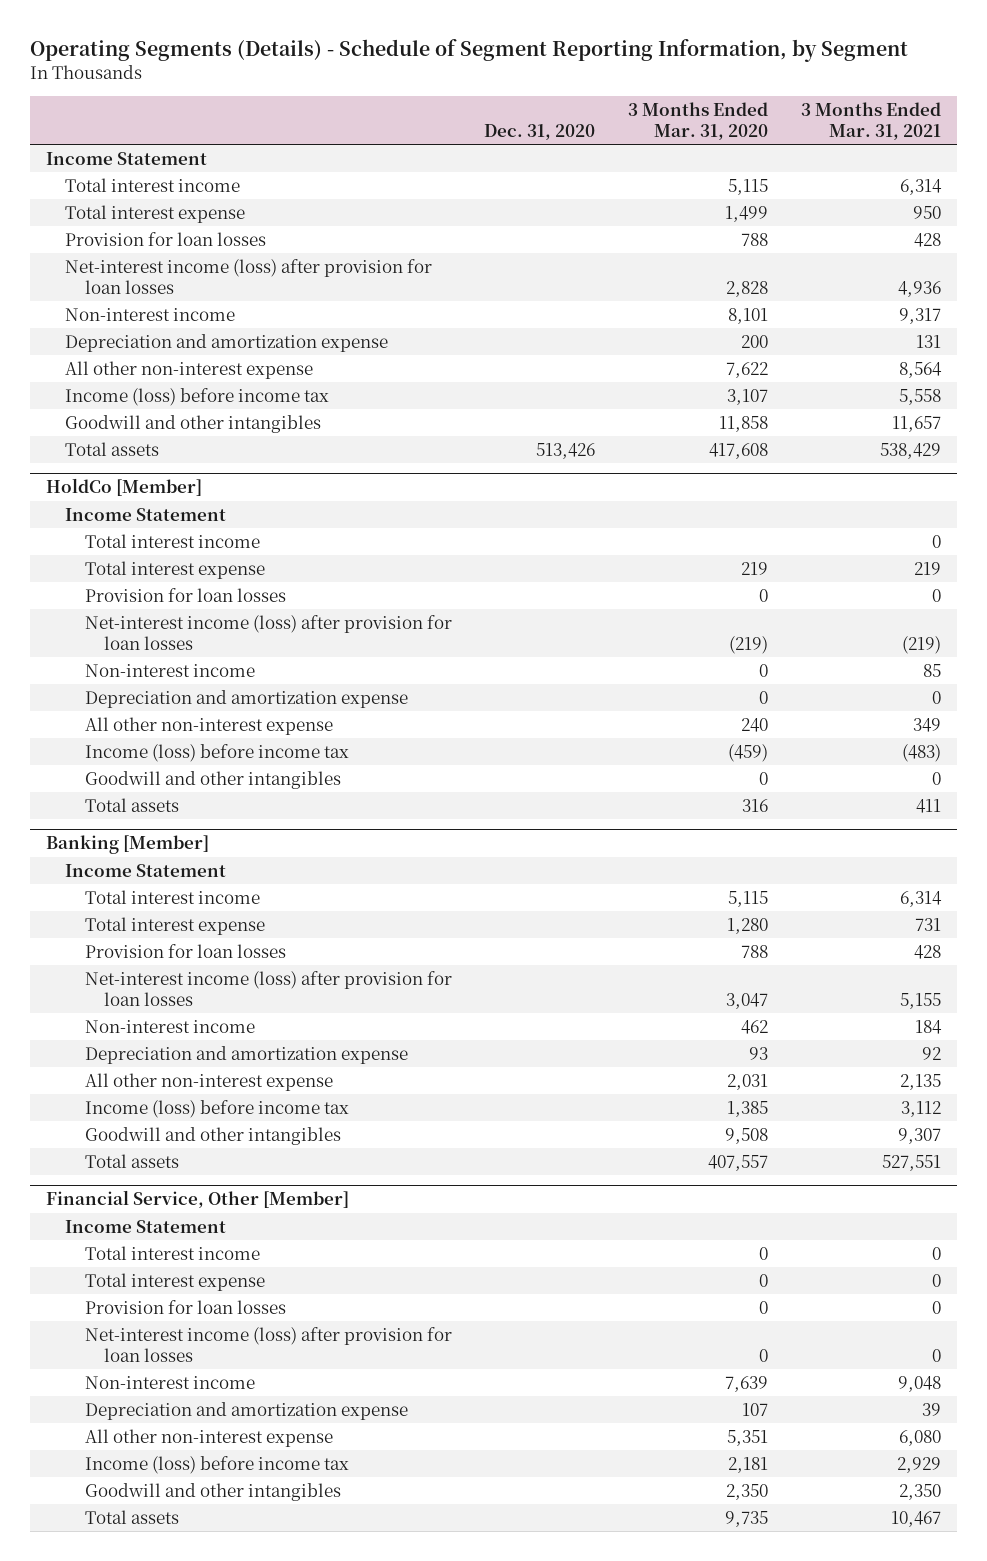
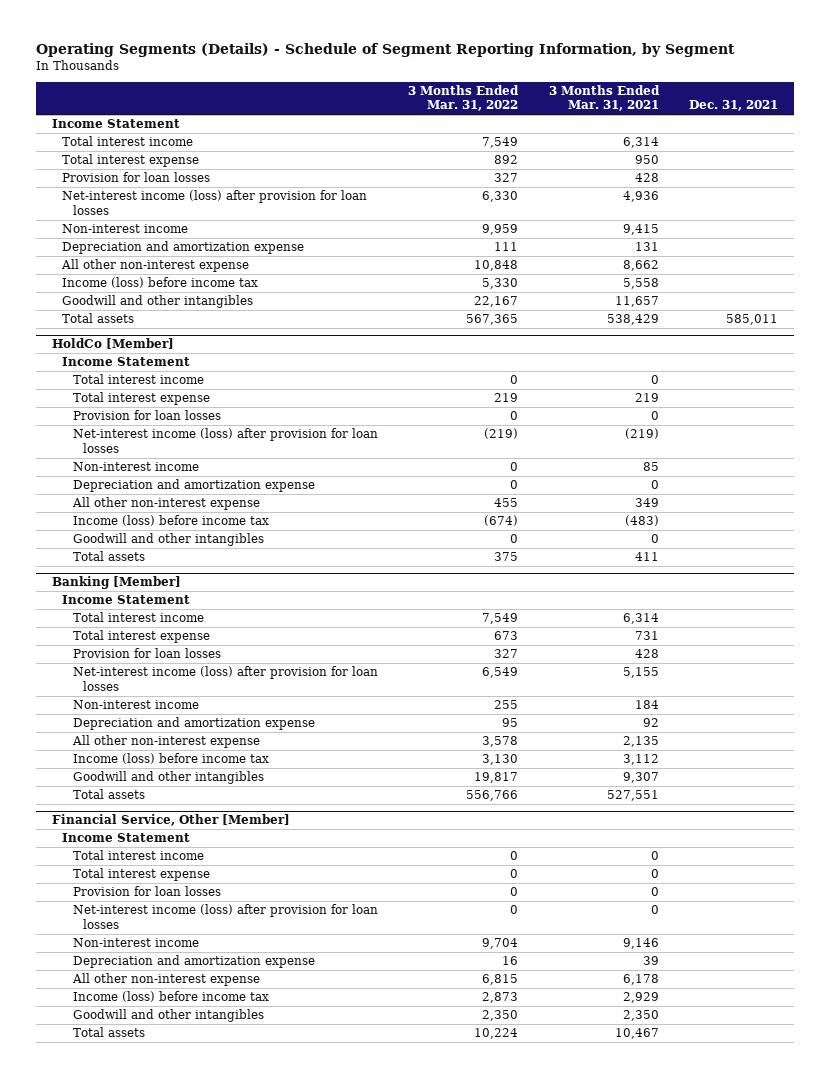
[484,123,596,140] Dec. 31, 2020 -> none
[628,101,769,140] 3 Months Ended Mar. 31, 2020 -> none
none -> [408,84,520,112] 3 Months Ended Mar. 31, 2022
none -> [689,100,779,112] Dec. 31, 2021
[898,307,941,324] 9,317 -> [622,224,659,236] 9,415
[898,361,942,378] 8,564 -> [622,260,659,272] 8,662
[897,1375,941,1392] 9,048 -> [622,938,659,950] 9,146
[898,1429,941,1446] 6,080 -> [622,974,659,986] 6,178

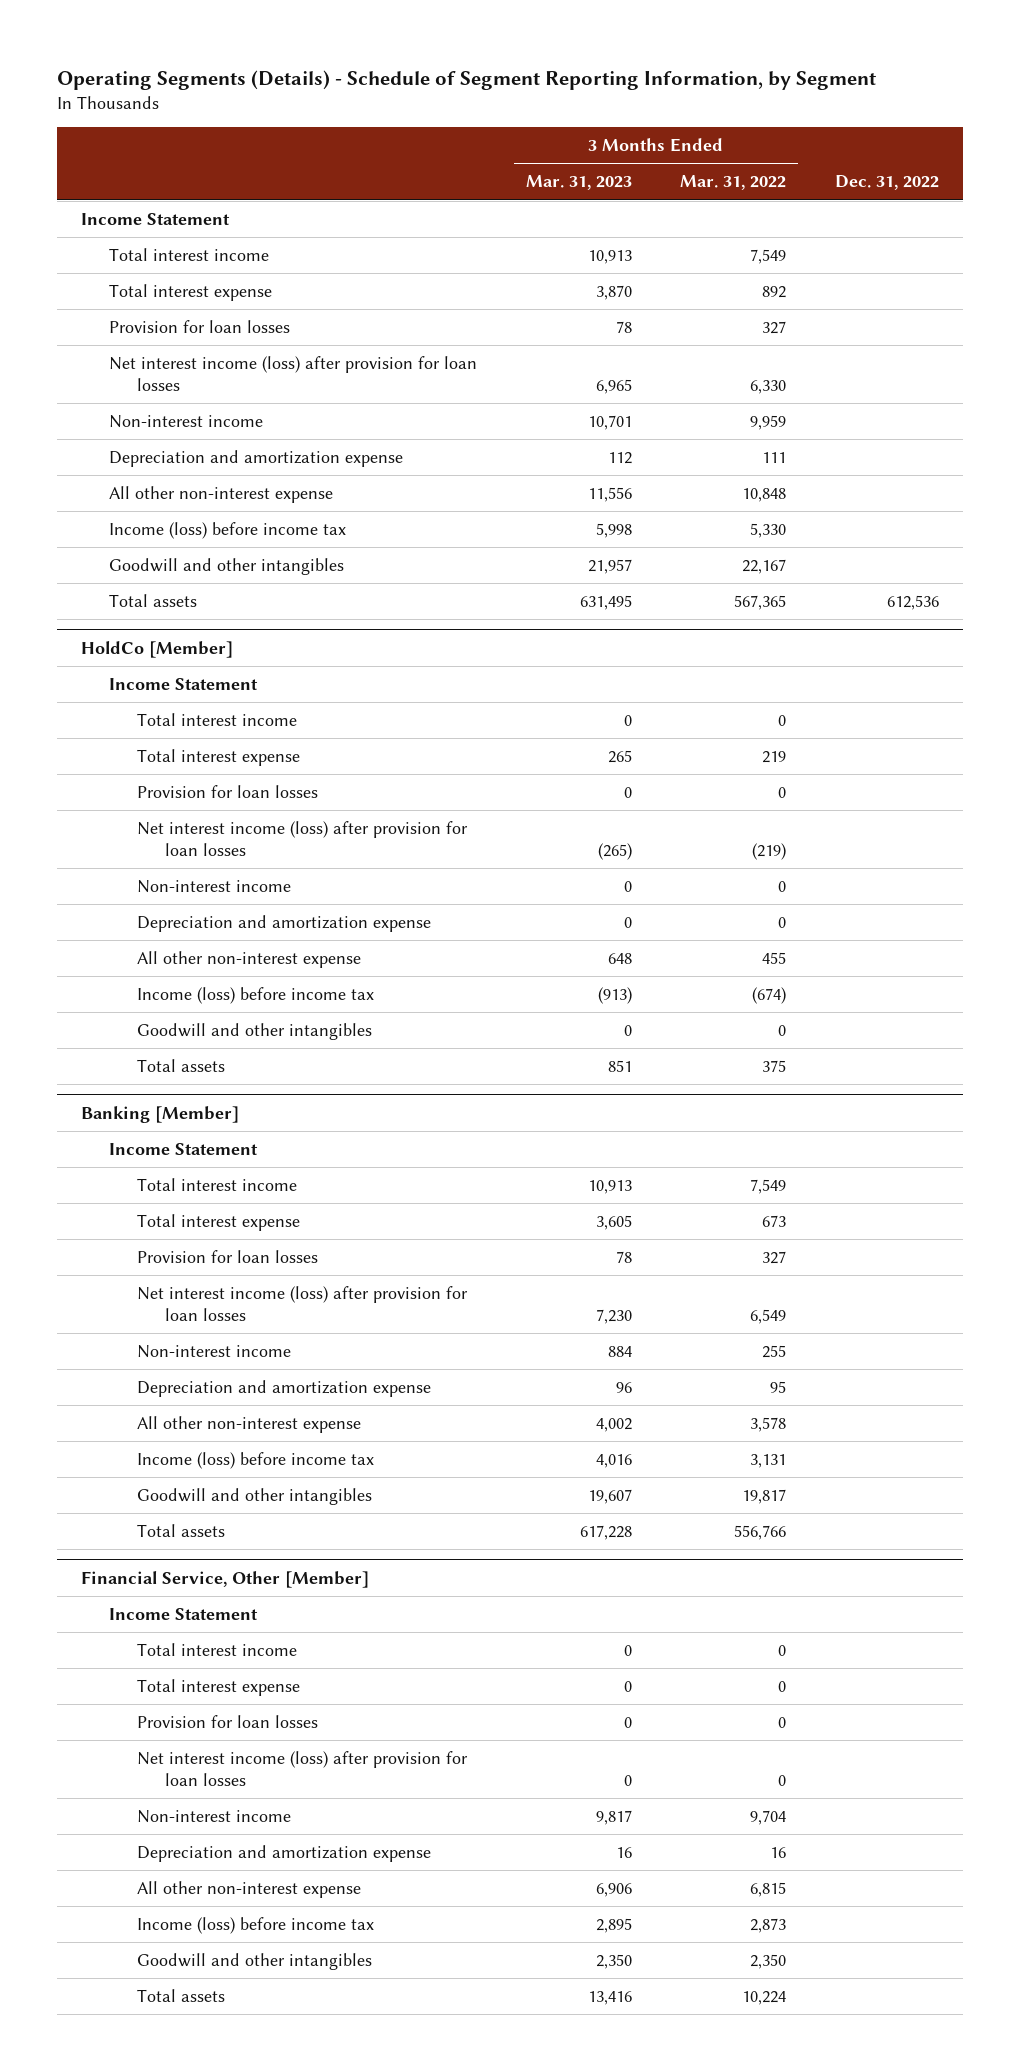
[548,84,660,112] 3 Months Ended Mar. 31, 2021 -> none
[689,100,779,112] Dec. 31, 2021 -> none
none -> [525,175,632,191] Mar. 31, 2023
none -> [834,175,939,191] Dec. 31, 2022
[62,190,368,215] Net-interest income (loss) after provision for loan losses -> [109,355,478,391] Net interest income (loss) after provision for loan losses
[72,428,378,453] Net-interest income (loss) after provision for loan losses -> [136,820,468,856] Net interest income (loss) after provision for loan losses
[72,666,378,691] Net-interest income (loss) after provision for loan losses -> [136,1285,468,1321] Net interest income (loss) after provision for loan losses
[482,754,519,766] 3,130 -> [750,1453,787,1468] 3,131
[72,904,378,929] Net-interest income (loss) after provision for loan losses -> [136,1750,468,1786] Net interest income (loss) after provision for loan losses

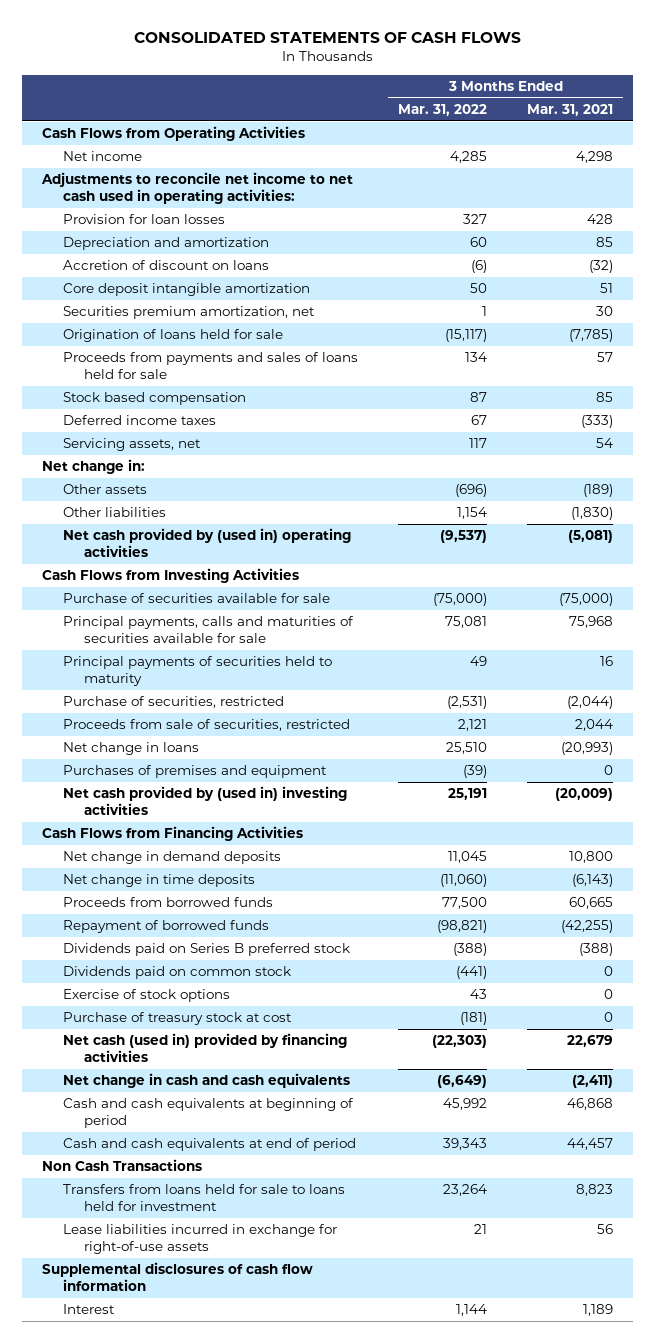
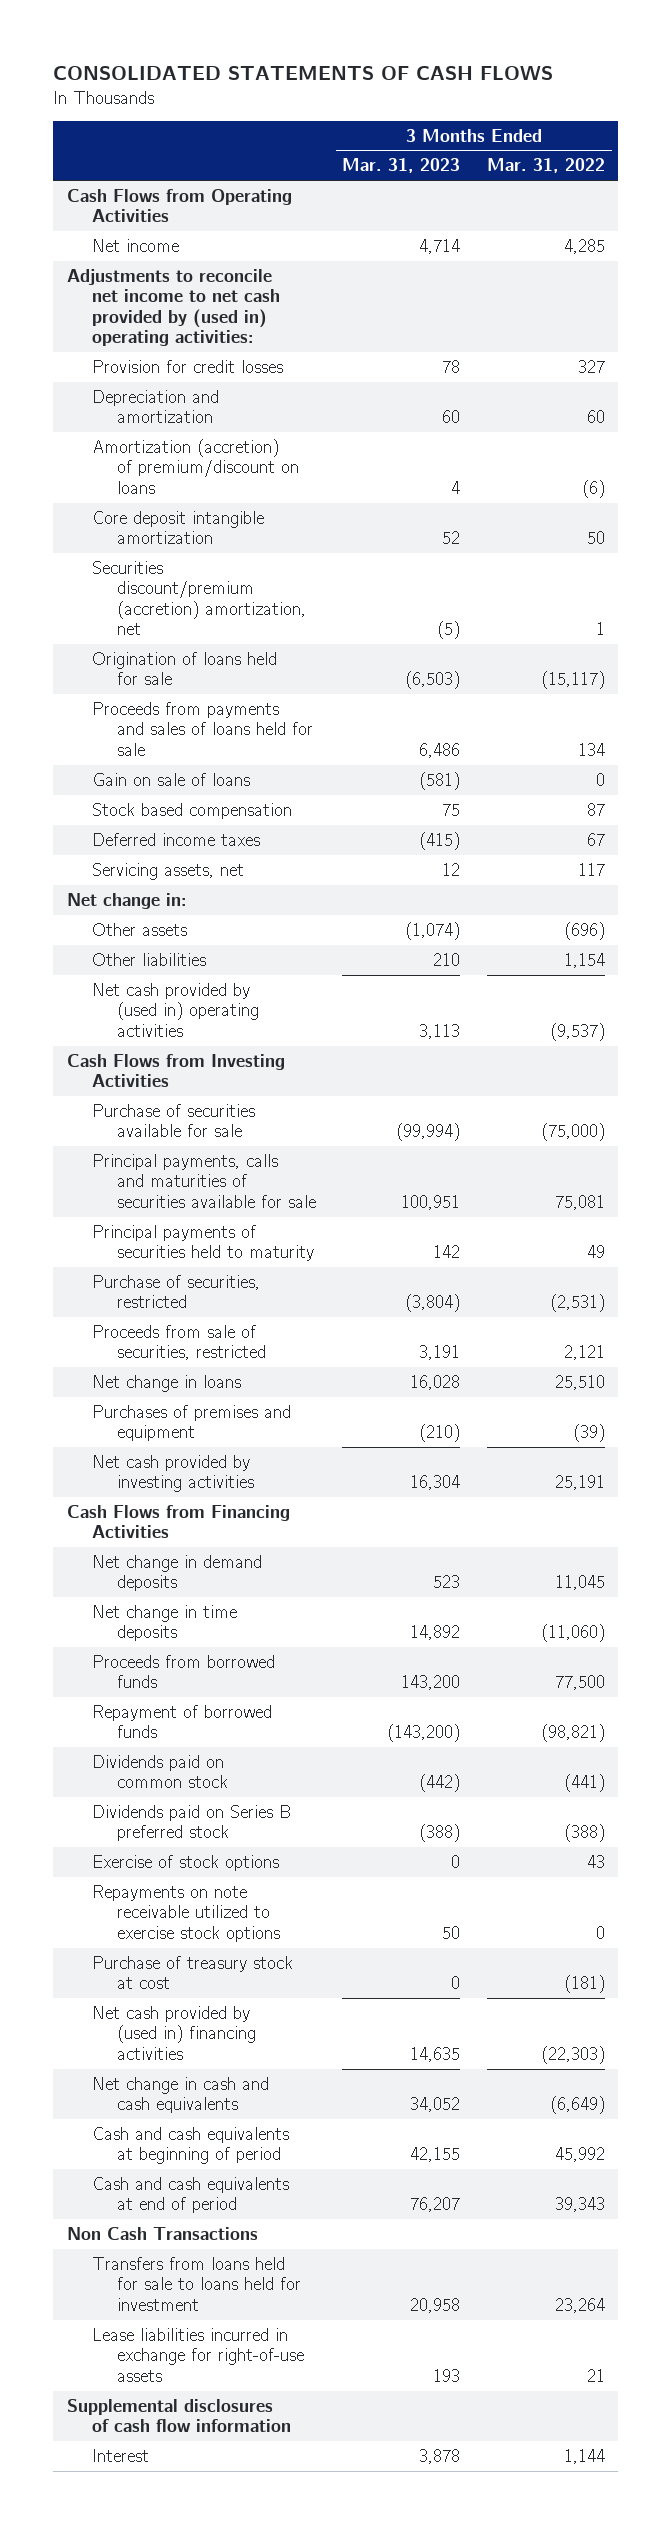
[527,103,614,116] Mar. 31, 2021 -> none
none -> [342,158,461,174] Mar. 31, 2023
[41,172,354,204] Adjustments to reconcile net income to net cash used in operating activities: -> [66,268,280,347] Adjustments to reconcile net income to net cash provided by (used in) operating activities:
[63,214,226,225] Provision for loan losses -> [91,359,283,373] Provision for credit losses
[63,260,270,271] Accretion of discount on loans -> [91,438,299,494] Amortization (accretion) of premium/discount on loans
[63,306,316,320] Securities premium amortization, net -> [91,560,306,636] Securities discount/premium (accretion) amortization, net
none -> [91,772,250,786] Gain on sale of loans
[63,786,348,815] Net cash provided by (used in) investing activities -> [91,1454,254,1493] Net cash provided by investing activities
[63,943,351,957] Dividends paid on Series B preferred stock -> [91,1804,291,1842] Dividends paid on Series B preferred stock
none -> [91,1884,280,1942] Repayments on note receivable utilized to exercise stock options
[63,1033,348,1062] Net cash (used in) provided by financing activities -> [91,2005,256,2060] Net cash provided by (used in) financing activities

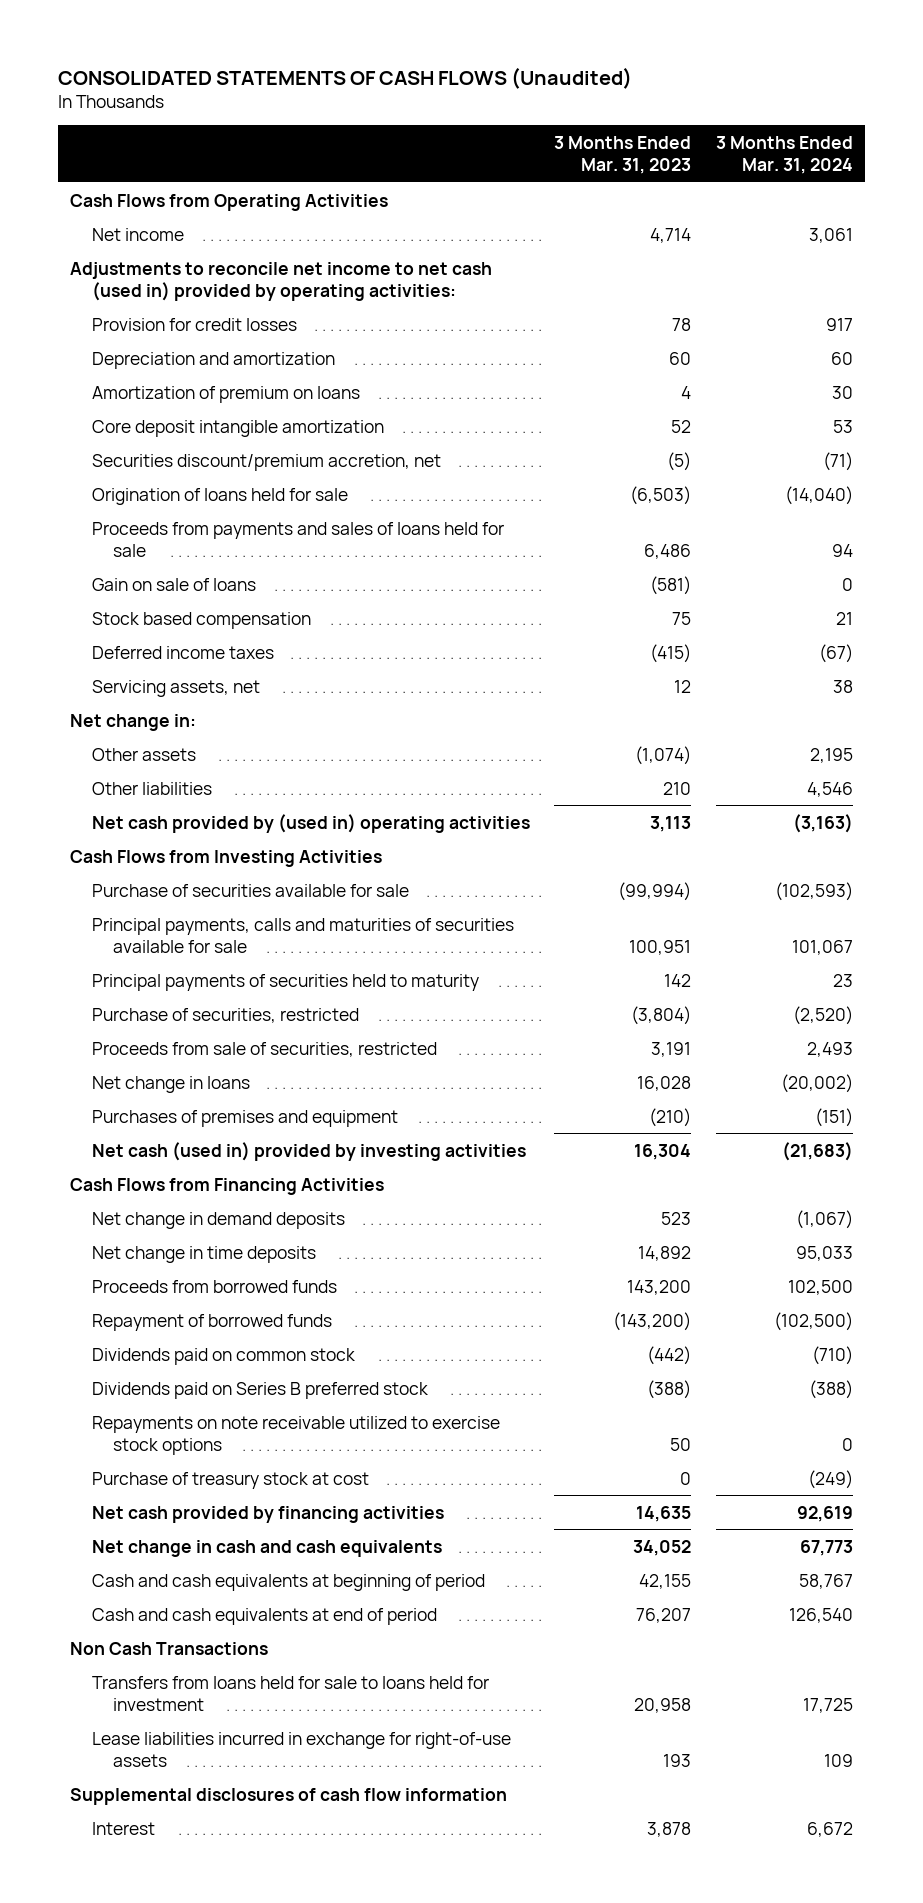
[53,66,554,81] CONSOLIDATED STATEMENTS OF CASH FLOWS -> [57,66,632,89] CONSOLIDATED STATEMENTS OF CASH FLOWS (Unaudited)
[486,158,605,174] Mar. 31, 2022 -> none
none -> [715,136,853,175] 3 Months Ended Mar. 31, 2024
[66,268,280,347] Adjustments to reconcile net income to net cash provided by (used in) operating activities: -> [69,261,492,301] Adjustments to reconcile net income to net cash (used in) provided by operating activities:
[91,438,299,494] Amortization (accretion) of premium/discount on loans -> [91,385,360,403] Amortization of premium on loans
[91,560,306,636] Securities discount/premium (accretion) amortization, net -> [91,453,441,471] Securities discount/premium accretion, net
[91,1454,254,1493] Net cash provided by investing activities -> [91,1141,526,1161] Net cash (used in) provided by investing activities
[91,1854,279,1871] Exercise of stock options -> none
[91,2005,256,2060] Net cash provided by (used in) financing activities -> [91,1505,444,1523] Net cash provided by financing activities

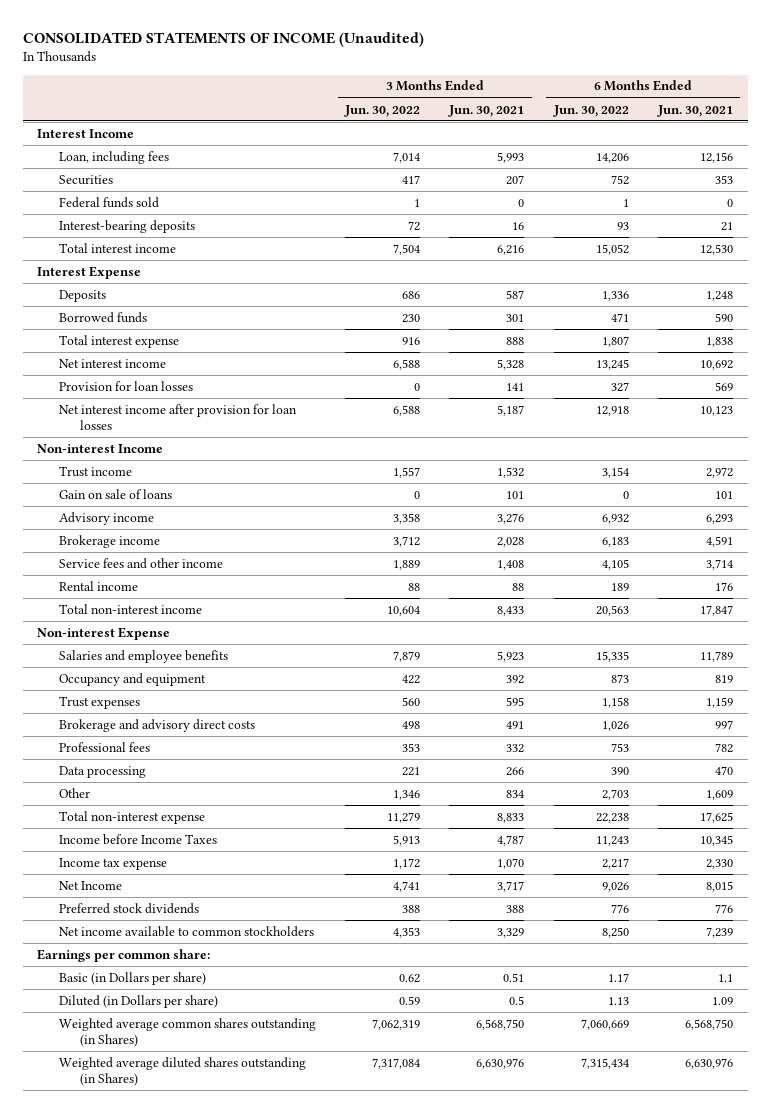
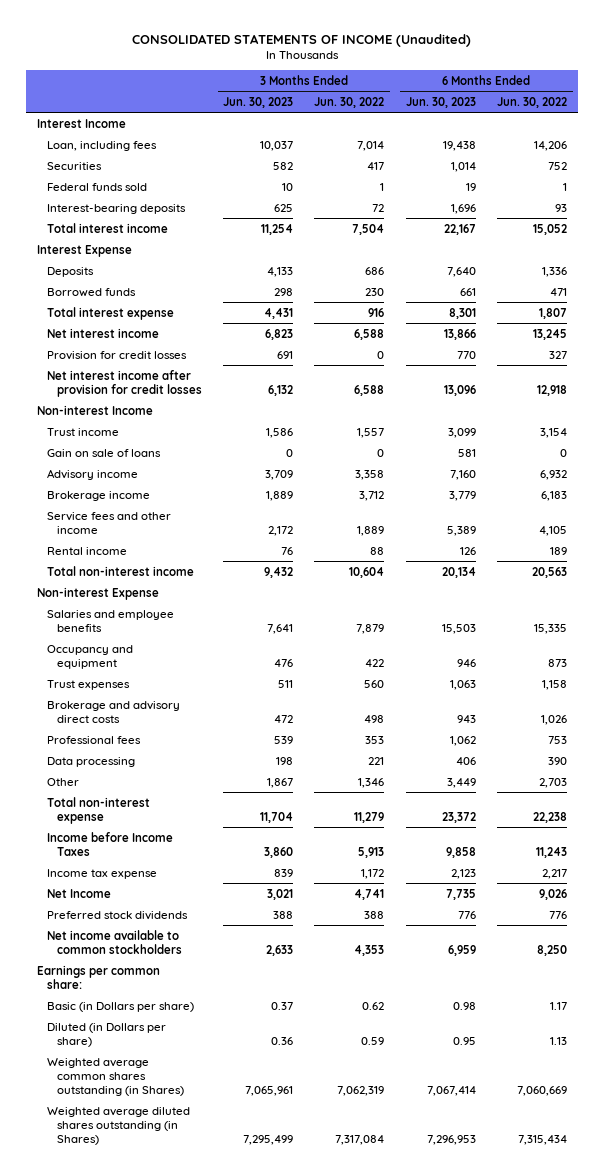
[448,104,525,117] Jun. 30, 2021 -> none
[656,104,733,117] Jun. 30, 2021 -> none
none -> [223,96,294,108] Jun. 30, 2023
none -> [405,96,476,108] Jun. 30, 2023
[58,380,193,391] Provision for loan losses -> [46,350,187,360] Provision for credit losses
[58,403,297,431] Net interest income after provision for loan losses -> [46,369,202,397] Net interest income after provision for credit losses

